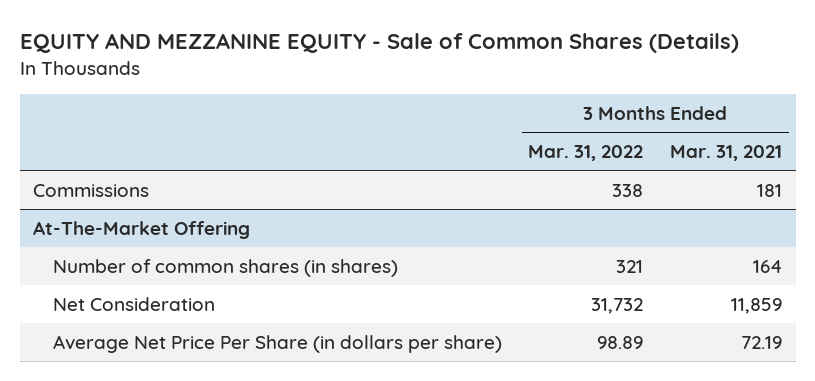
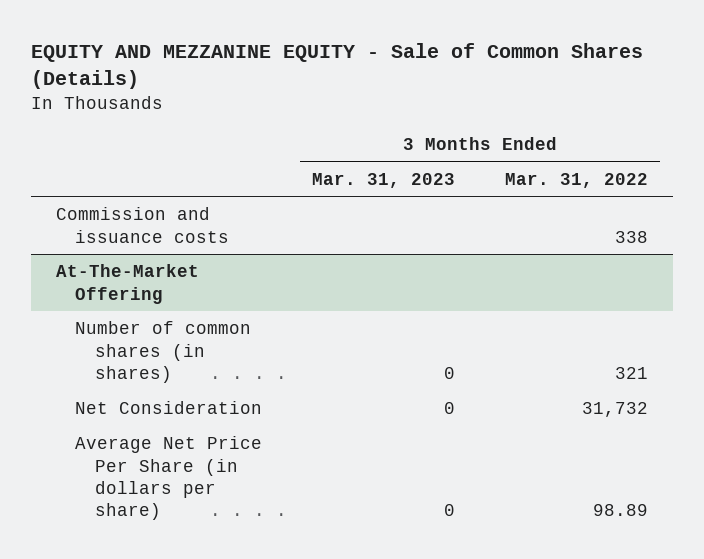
[670,145,783,162] Mar. 31, 2021 -> none
none -> [312,172,456,188] Mar. 31, 2023
[32,183,149,197] Commissions -> [55,207,230,243] Commission and issuance costs

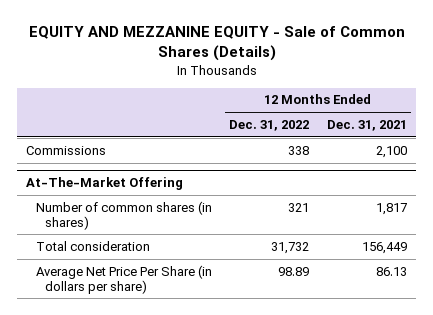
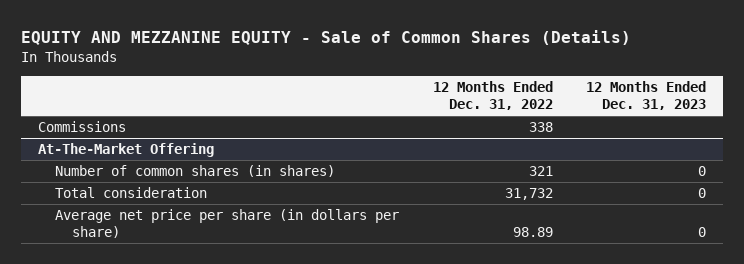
[327,119,408,131] Dec. 31, 2021 -> none
none -> [586,81,707,111] 12 Months Ended Dec. 31, 2023
[35,264,212,294] Average Net Price Per Share (in dollars per share) -> [55,209,400,239] Average net price per share (in dollars per share)

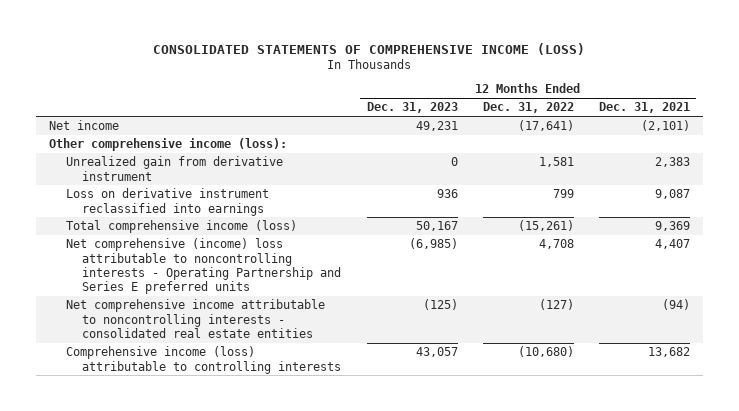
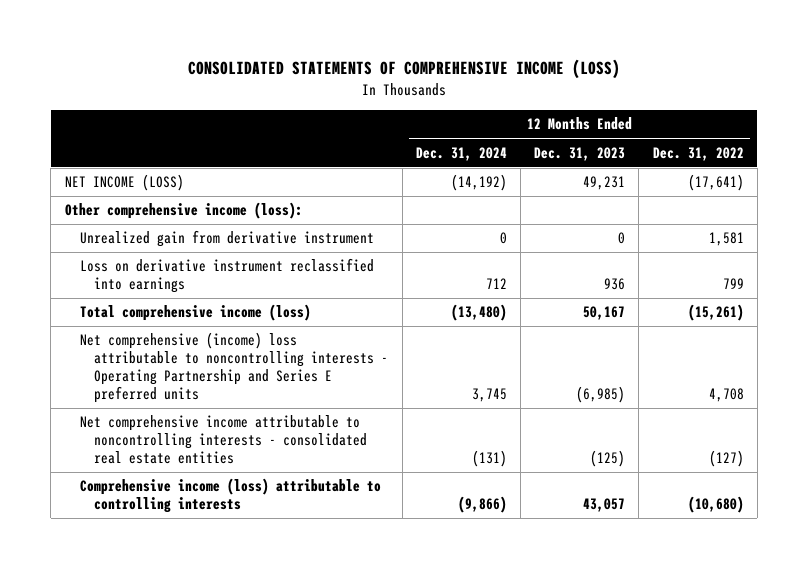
[599,102,691,114] Dec. 31, 2021 -> none
none -> [415,146,507,161] Dec. 31, 2024
[48,120,119,131] Net income -> [64,174,184,192] NET INCOME (LOSS)

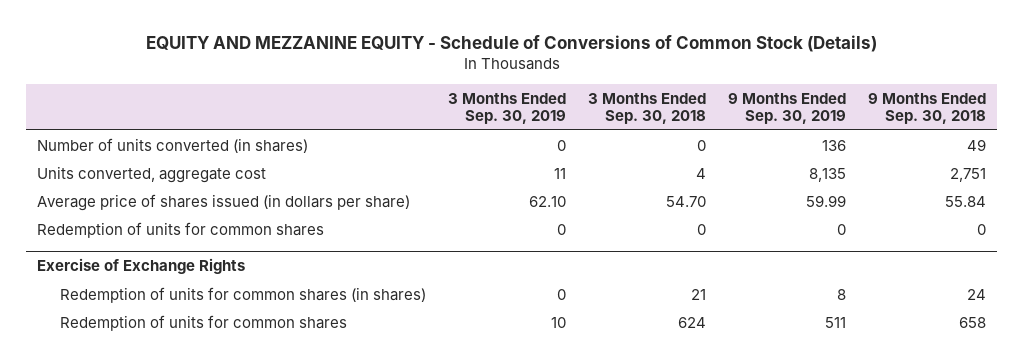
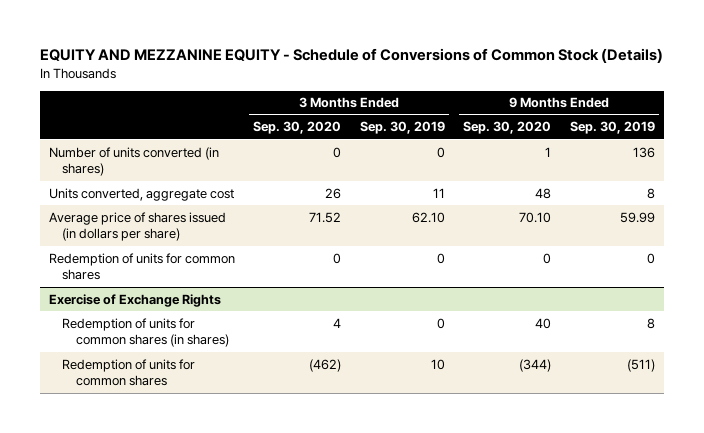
[588,92,707,124] 3 Months Ended Sep. 30, 2018 -> none
[867,92,986,124] 9 Months Ended Sep. 30, 2018 -> none
none -> [253,121,342,135] Sep. 30, 2020
none -> [463,121,552,135] Sep. 30, 2020
[808,167,846,182] 8,135 -> [646,187,655,199] 8
[824,316,846,328] 511 -> [626,358,655,372] (511)

